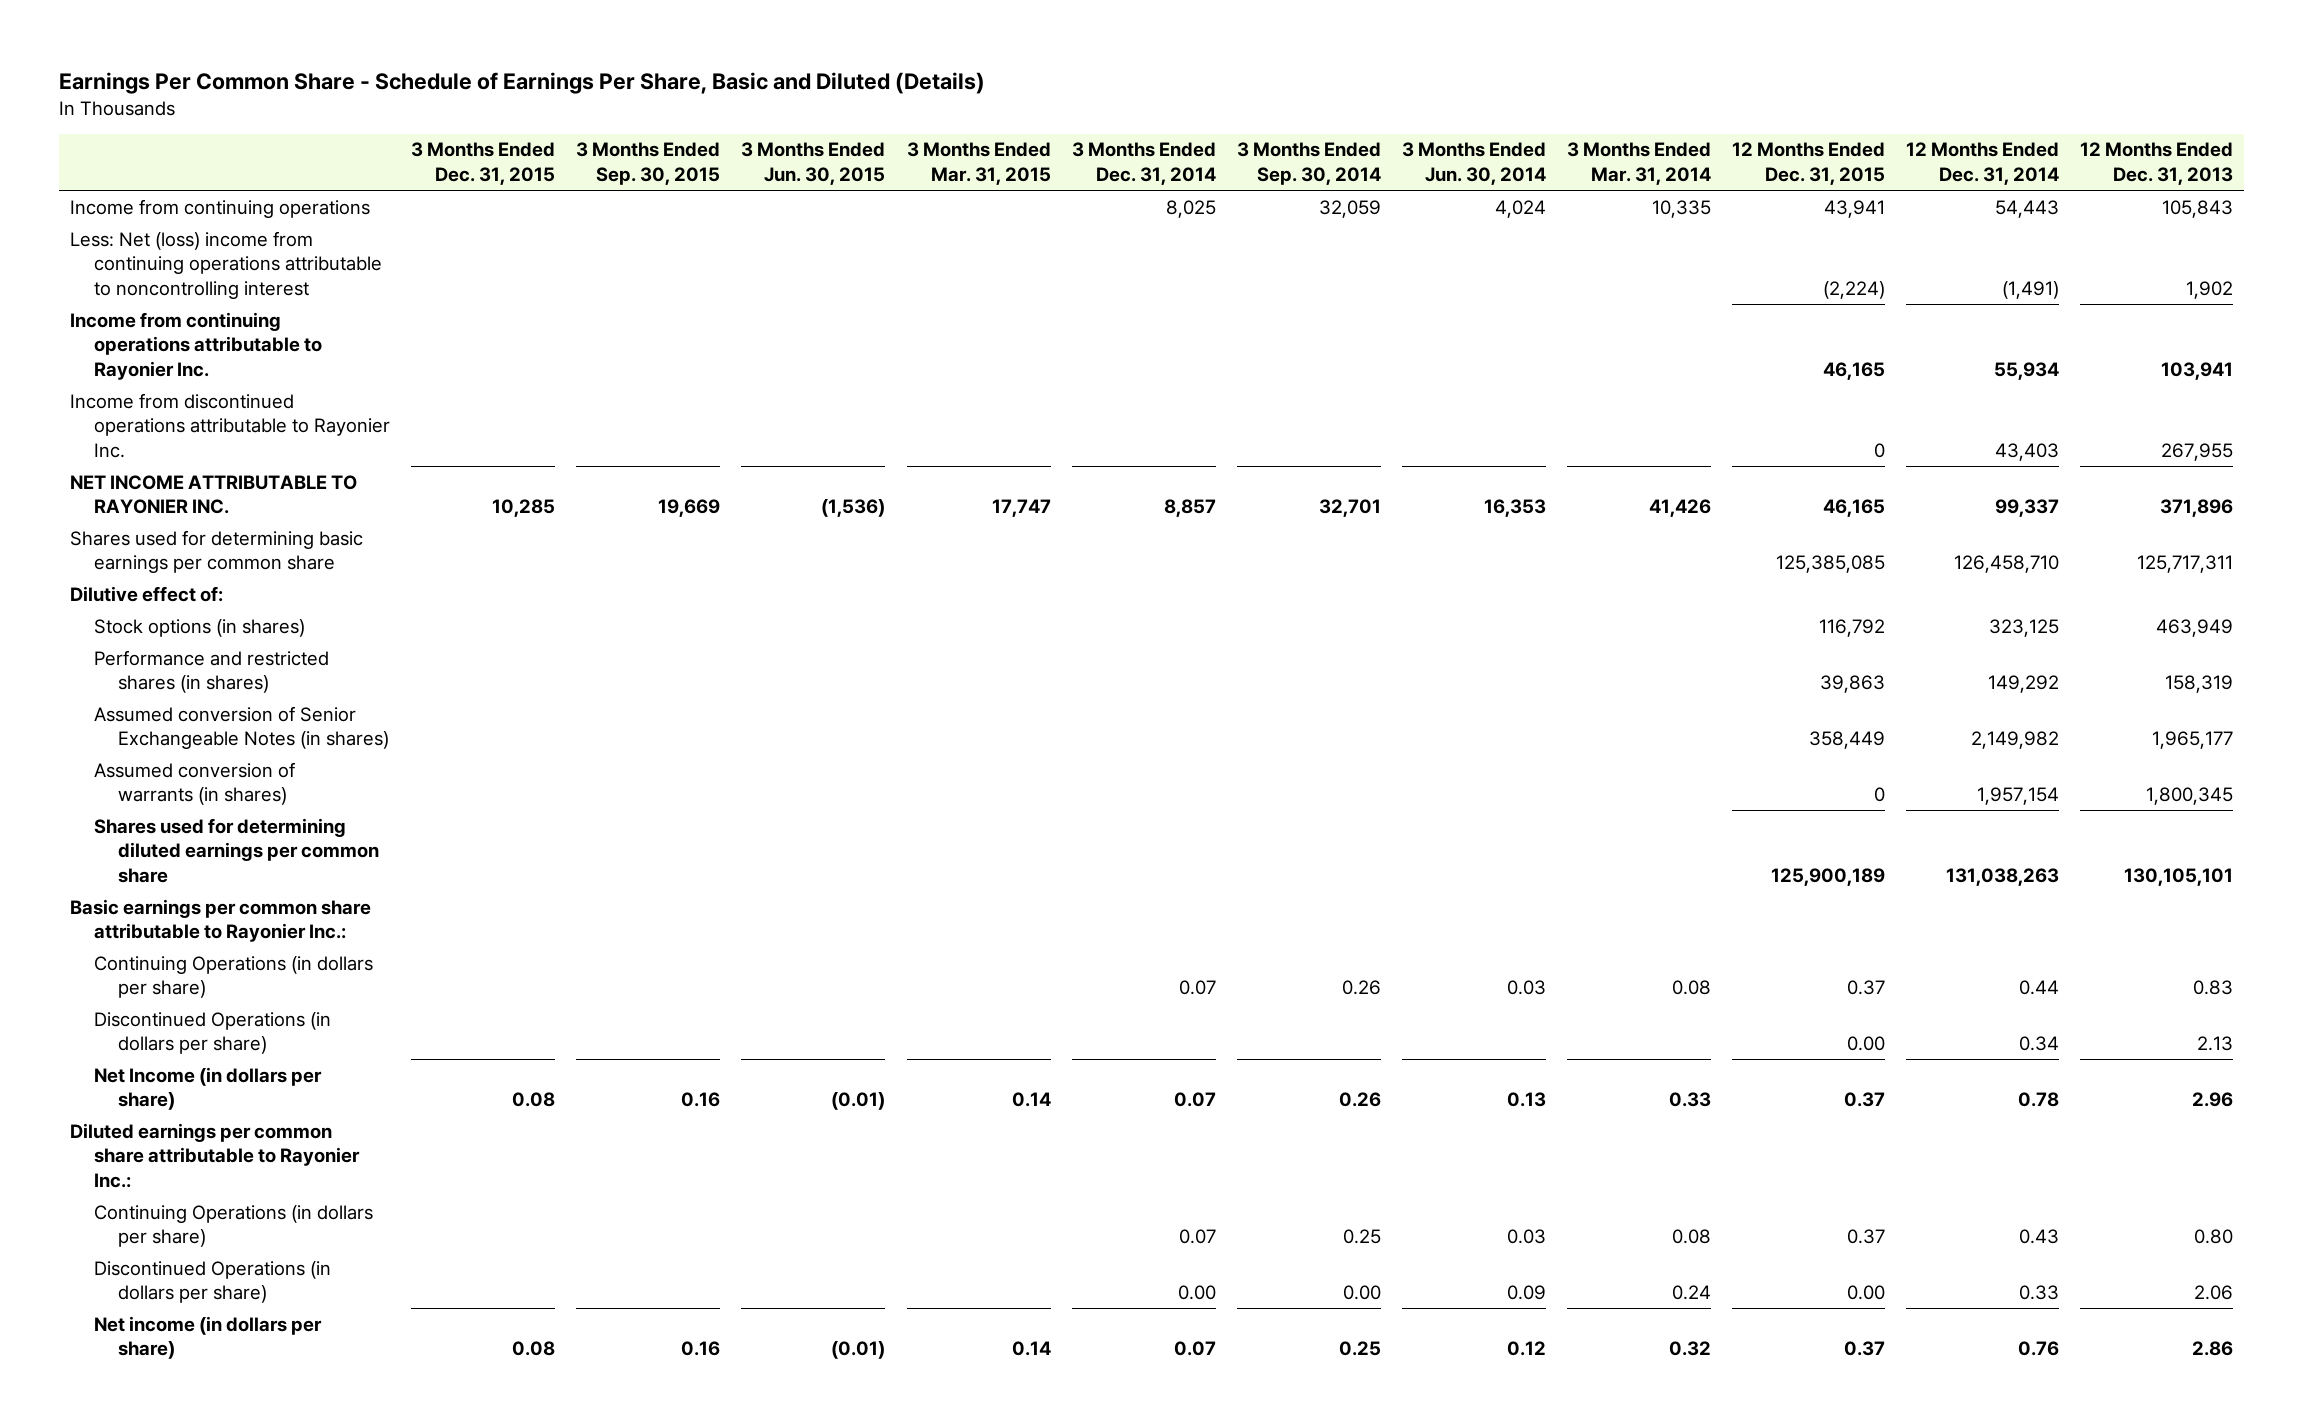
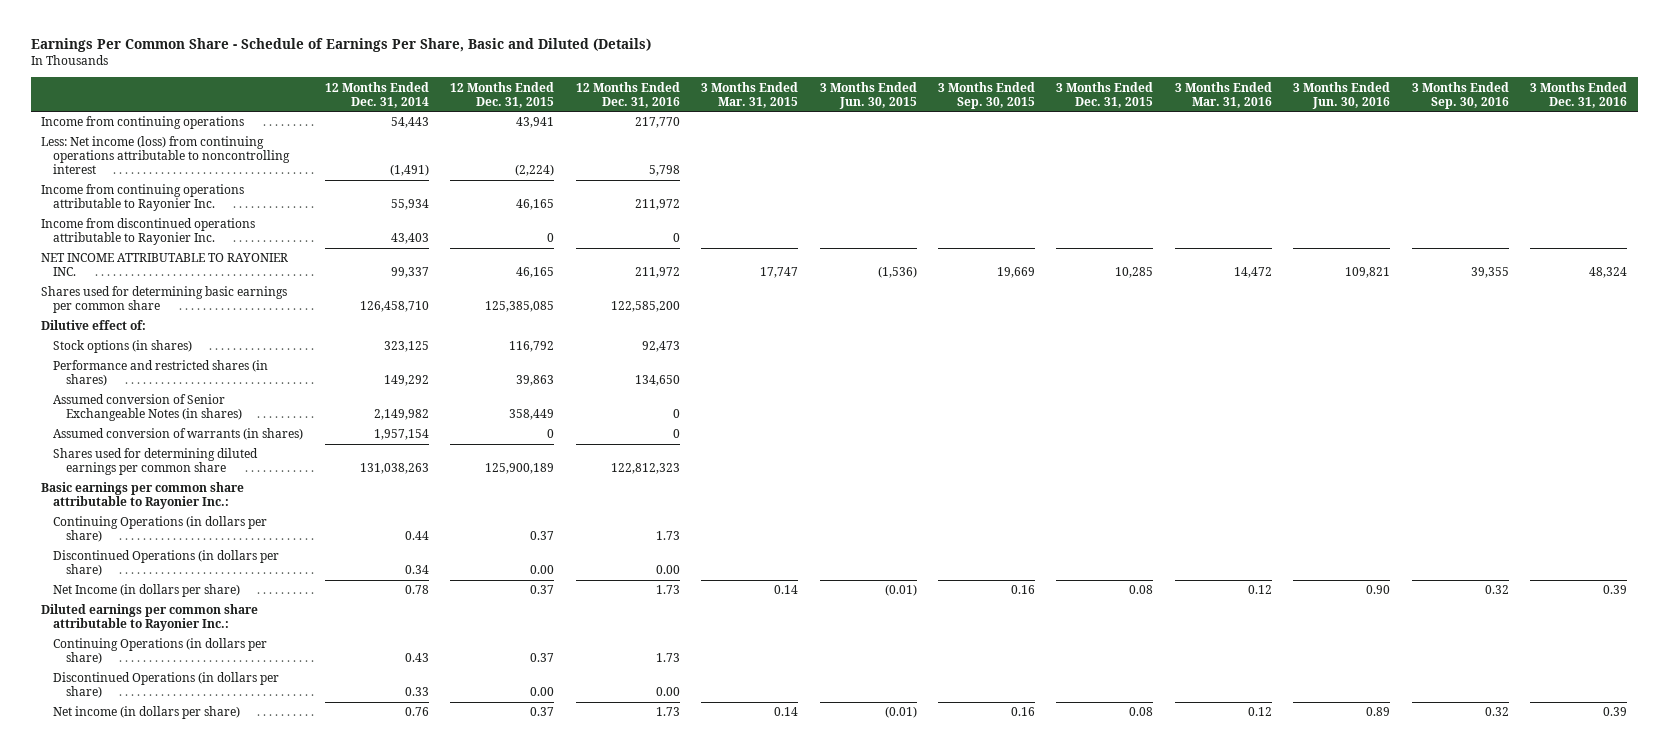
[1071,142,1216,186] 3 Months Ended Dec. 31, 2014 -> none
[1236,142,1381,186] 3 Months Ended Sep. 30, 2014 -> none
[1401,142,1546,186] 3 Months Ended Jun. 30, 2014 -> none
[1566,142,1711,186] 3 Months Ended Mar. 31, 2014 -> none
[2080,142,2234,186] 12 Months Ended Dec. 31, 2013 -> none
none -> [575,81,680,108] 12 Months Ended Dec. 31, 2016
none -> [1174,81,1272,108] 3 Months Ended Mar. 31, 2016
none -> [1293,81,1391,109] 3 Months Ended Jun. 30, 2016
none -> [1411,81,1509,109] 3 Months Ended Sep. 30, 2016
none -> [1530,81,1628,108] 3 Months Ended Dec. 31, 2016
[70,230,383,300] Less: Net (loss) income from continuing operations attributable to noncontrolling interest -> [41,136,291,174] Less: Net income (loss) from continuing operations attributable to noncontrolling interest

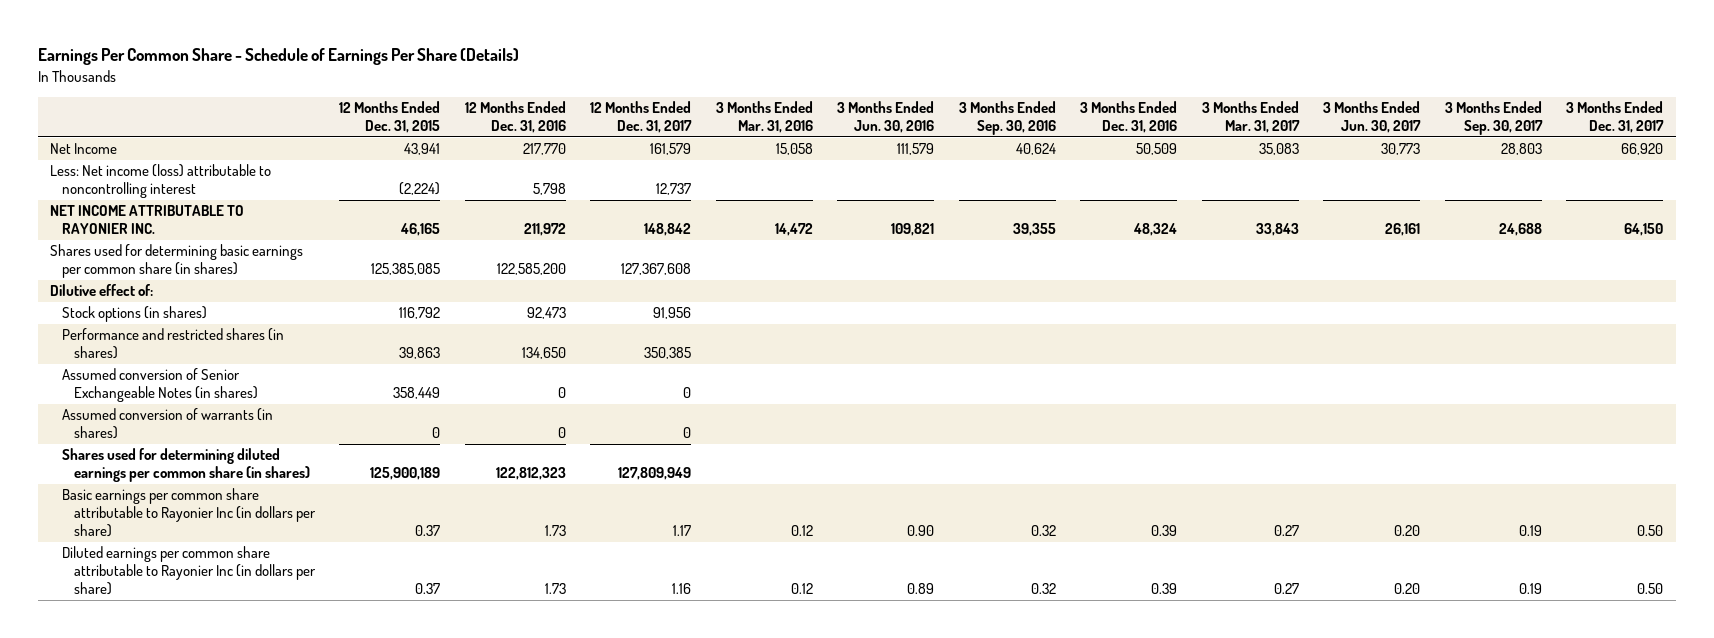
[30,38,651,53] Earnings Per Common Share - Schedule of Earnings Per Share, Basic and Diluted (Details) -> [38,48,520,66] Earnings Per Common Share - Schedule of Earnings Per Share (Details)
[324,81,429,108] 12 Months Ended Dec. 31, 2014 -> none
[701,81,799,108] 3 Months Ended Mar. 31, 2015 -> none
[819,81,917,109] 3 Months Ended Jun. 30, 2015 -> none
[937,81,1035,109] 3 Months Ended Sep. 30, 2015 -> none
[1056,81,1154,108] 3 Months Ended Dec. 31, 2015 -> none
none -> [590,101,693,134] 12 Months Ended Dec. 31, 2017
none -> [1201,101,1300,134] 3 Months Ended Mar. 31, 2017
none -> [1323,101,1422,134] 3 Months Ended Jun. 30, 2017
none -> [1444,101,1543,136] 3 Months Ended Sep. 30, 2017
none -> [1566,101,1665,134] 3 Months Ended Dec. 31, 2017
[41,116,245,130] Income from continuing operations -> none
[41,184,245,212] Income from continuing operations attributable to Rayonier Inc. -> none
[41,218,256,246] Income from discontinued operations attributable to Rayonier Inc. -> none
none -> [50,143,118,155] Net Income
[41,136,291,174] Less: Net income (loss) from continuing operations attributable to noncontrolling interest -> [50,164,272,199] Less: Net income (loss) attributable to noncontrolling interest
[41,286,288,314] Shares used for determining basic earnings per common share -> [50,244,304,279] Shares used for determining basic earnings per common share (in shares)
[41,482,245,510] Basic earnings per common share attributable to Rayonier Inc.: -> none
[53,516,268,543] Continuing Operations (in dollars per share) -> none
[53,550,280,577] Discontinued Operations (in dollars per share) -> none
[41,604,259,632] Diluted earnings per common share attributable to Rayonier Inc.: -> none
[53,638,268,665] Continuing Operations (in dollars per share) -> none
[53,672,280,699] Discontinued Operations (in dollars per share) -> none
[53,448,259,476] Shares used for determining diluted earnings per common share -> [62,448,310,483] Shares used for determining diluted earnings per common share (in shares)
[53,584,241,598] Net Income (in dollars per share) -> [62,488,316,538] Basic earnings per common share attributable to Rayonier Inc (in dollars per share)
[53,706,241,720] Net income (in dollars per share) -> [62,546,316,596] Diluted earnings per common share attributable to Rayonier Inc (in dollars per share)

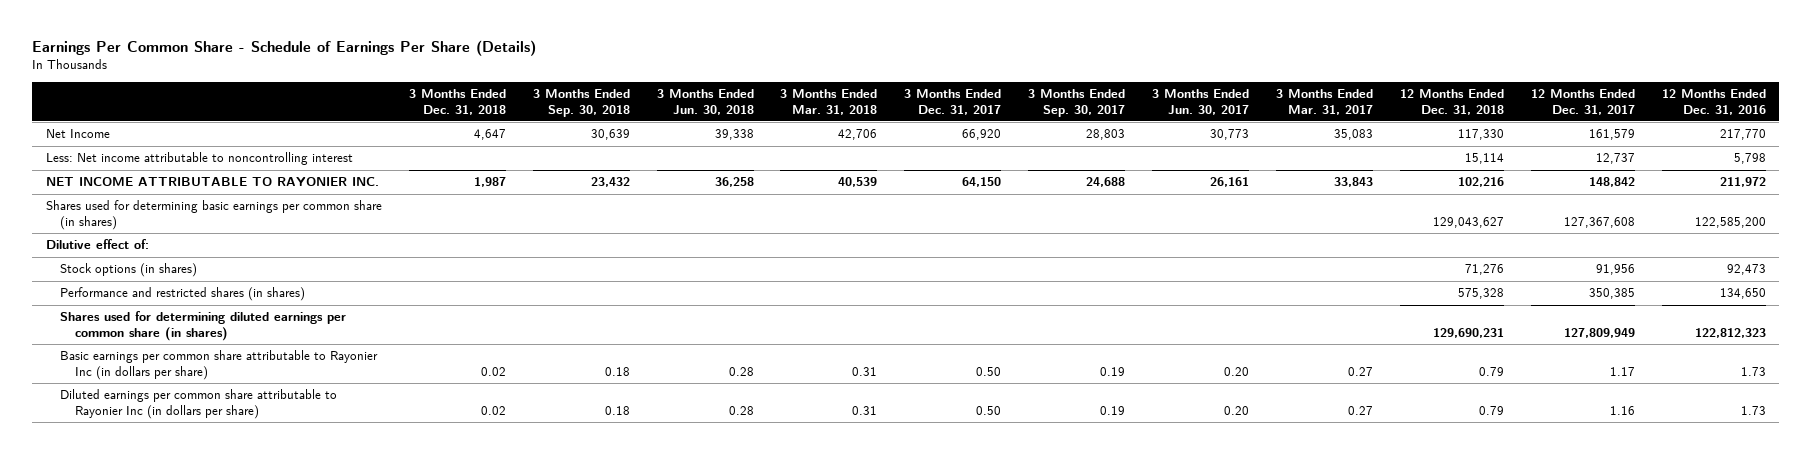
[339,101,441,134] 12 Months Ended Dec. 31, 2015 -> none
[715,101,813,134] 3 Months Ended Mar. 31, 2016 -> none
[837,101,935,134] 3 Months Ended Jun. 30, 2016 -> none
[958,101,1056,136] 3 Months Ended Sep. 30, 2016 -> none
[1080,101,1178,134] 3 Months Ended Dec. 31, 2016 -> none
none -> [408,88,506,115] 3 Months Ended Dec. 31, 2018
none -> [532,88,630,117] 3 Months Ended Sep. 30, 2018
none -> [656,88,754,115] 3 Months Ended Jun. 30, 2018
none -> [780,88,878,115] 3 Months Ended Mar. 31, 2018
none -> [1400,88,1505,115] 12 Months Ended Dec. 31, 2018
[50,164,272,199] Less: Net income (loss) attributable to noncontrolling interest -> [45,152,353,166] Less: Net income attributable to noncontrolling interest
[62,368,258,403] Assumed conversion of Senior Exchangeable Notes (in shares) -> none
[62,408,274,440] Assumed conversion of warrants (in shares) -> none

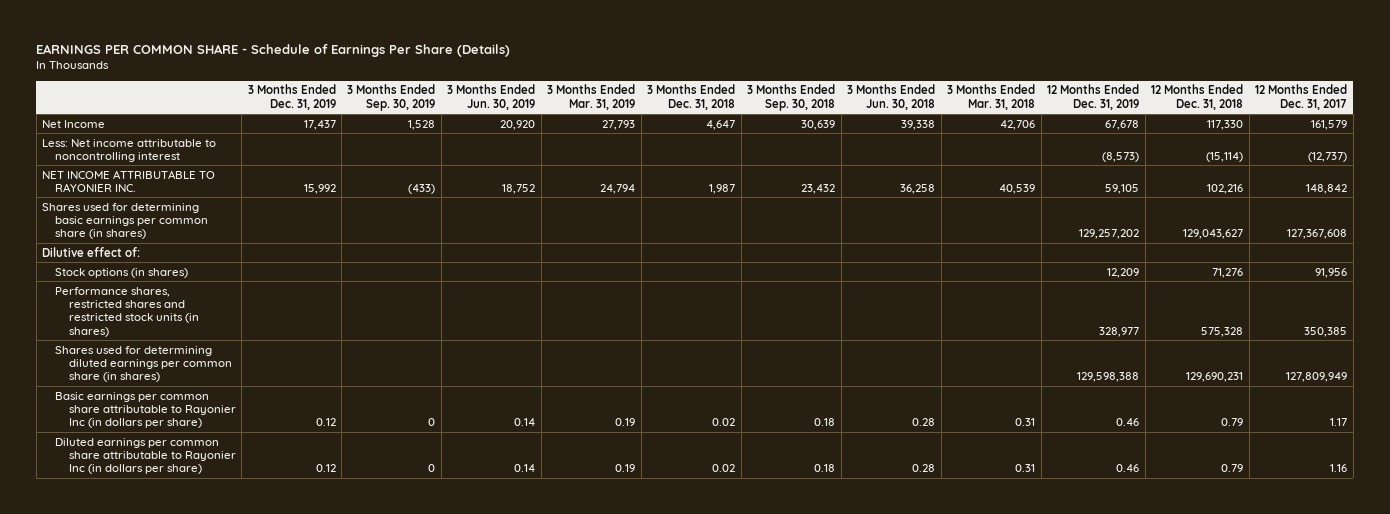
[32,39,537,56] Earnings Per Common Share - Schedule of Earnings Per Share (Details) -> [36,44,511,58] EARNINGS PER COMMON SHARE - Schedule of Earnings Per Share (Details)
[904,88,1002,115] 3 Months Ended Dec. 31, 2017 -> none
[1028,88,1126,117] 3 Months Ended Sep. 30, 2017 -> none
[1152,88,1250,115] 3 Months Ended Jun. 30, 2017 -> none
[1276,88,1374,115] 3 Months Ended Mar. 31, 2017 -> none
[1661,88,1766,115] 12 Months Ended Dec. 31, 2016 -> none
none -> [247,84,336,110] 3 Months Ended Dec. 31, 2019
none -> [347,84,436,111] 3 Months Ended Sep. 30, 2019
none -> [447,84,536,110] 3 Months Ended Jun. 30, 2019
none -> [547,84,636,110] 3 Months Ended Mar. 31, 2019
none -> [1047,84,1140,110] 12 Months Ended Dec. 31, 2019
[1465,153,1505,165] 15,114 -> [1206,151,1244,162] (15,114)
[1595,153,1635,165] 12,737 -> [1308,151,1348,162] (12,737)
[60,287,306,302] Performance and restricted shares (in shares) -> [55,286,199,337] Performance shares, restricted shares and restricted stock units (in shares)

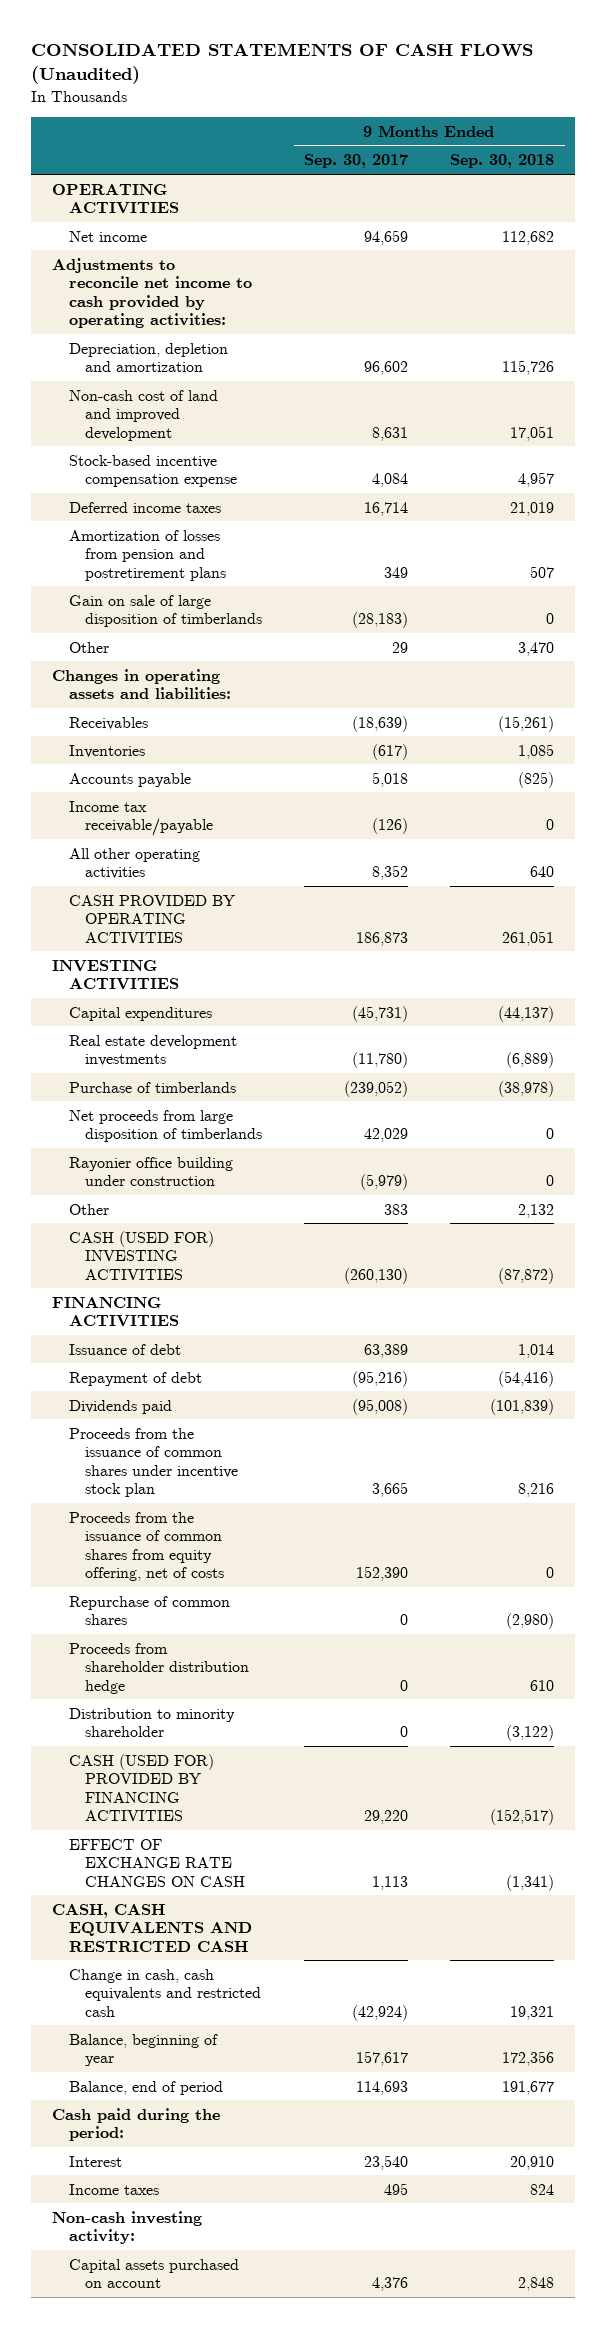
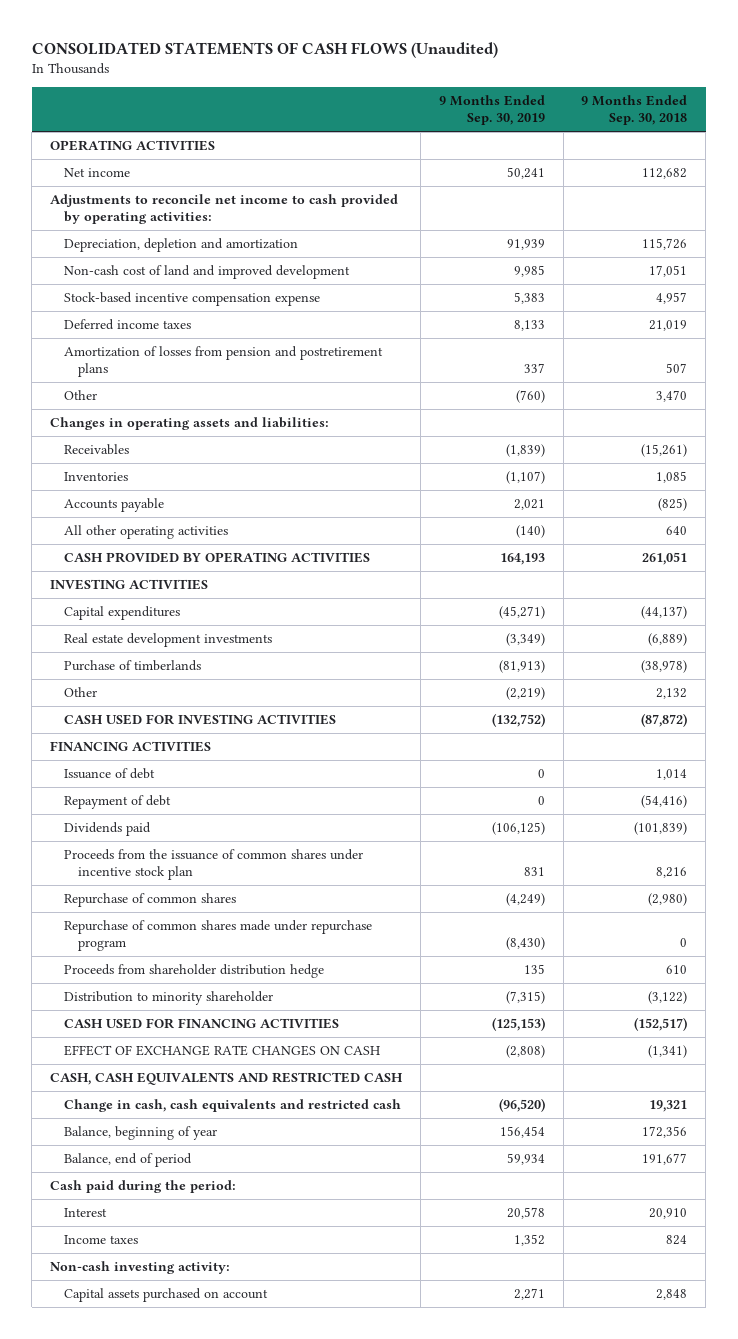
[304,154,409,169] Sep. 30, 2017 -> none
none -> [438,95,545,126] 9 Months Ended Sep. 30, 2019
[68,594,263,628] Gain on sale of large disposition of timberlands -> none
[68,800,214,837] Income tax receivable/payable -> none
[68,1109,263,1143] Net proceeds from large disposition of timberlands -> none
[68,1156,233,1187] Rayonier office building under construction -> none
[68,1230,214,1280] CASH (USED FOR) INVESTING ACTIVITIES -> [63,714,336,726] CASH USED FOR INVESTING ACTIVITIES
[68,1511,225,1582] Proceeds from the issuance of common shares from equity offering, net of costs -> none
none -> [63,920,372,952] Repurchase of common shares made under repurchase program
[68,1753,214,1822] CASH (USED FOR) PROVIDED BY FINANCING ACTIVITIES -> [63,1018,339,1030] CASH USED FOR FINANCING ACTIVITIES

